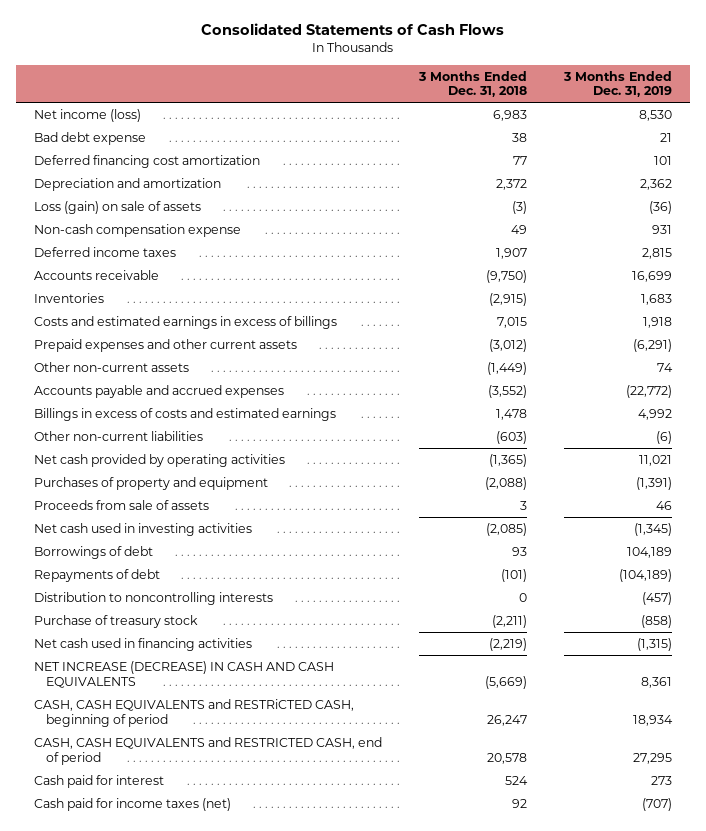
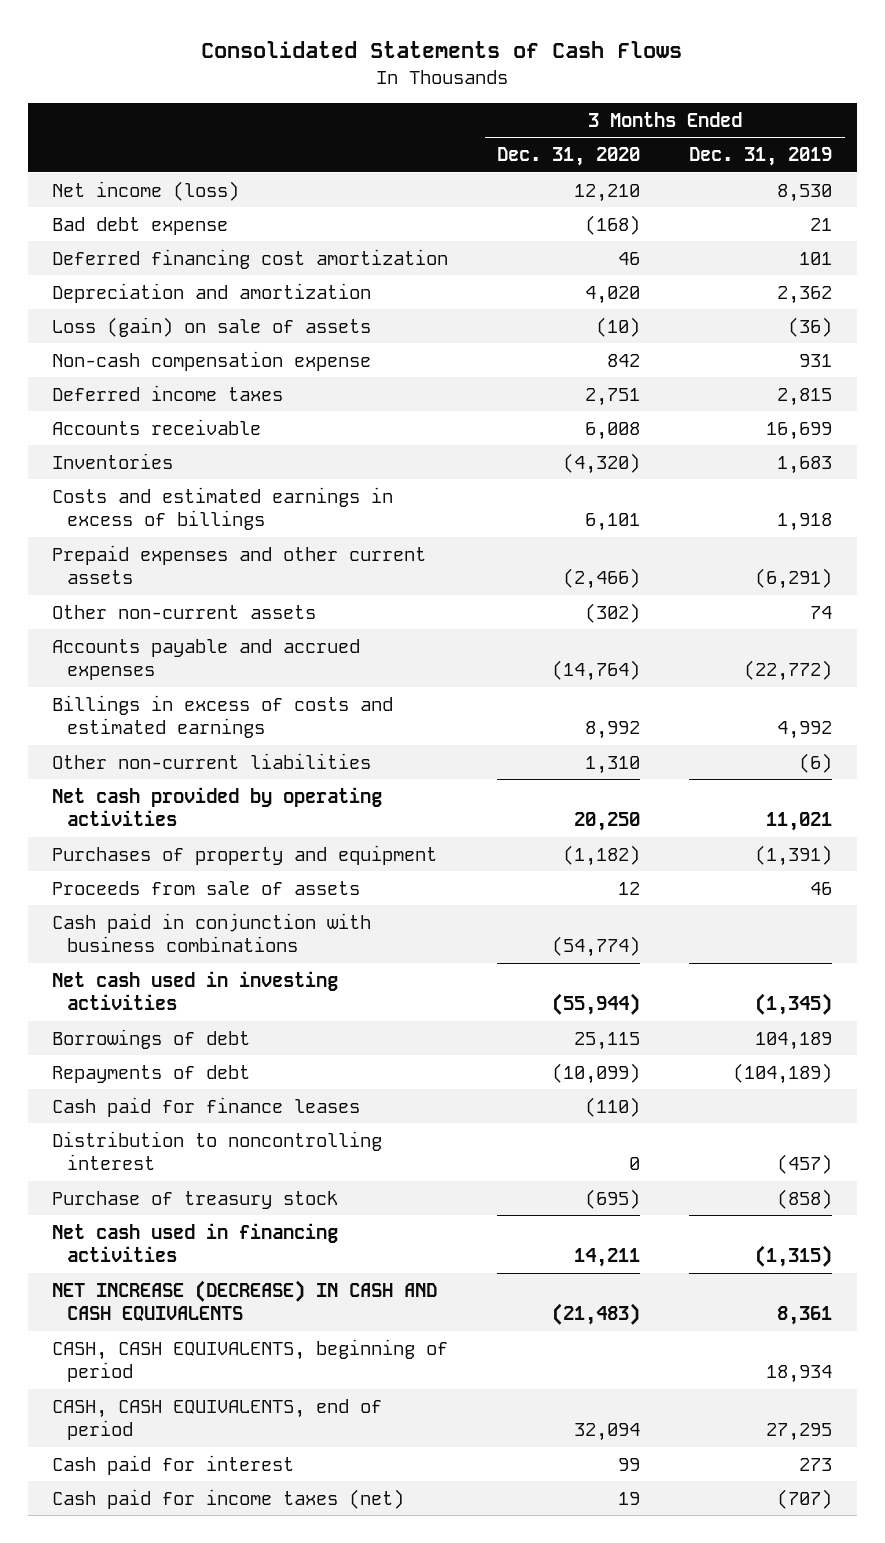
[417,70,527,98] 3 Months Ended Dec. 31, 2018 -> none
none -> [497,147,641,167] Dec. 31, 2020
none -> [52,912,372,953] Cash paid in conjunction with business combinations
none -> [52,1096,361,1117] Cash paid for finance leases
[34,591,274,605] Distribution to noncontrolling interests -> [52,1130,383,1171] Distribution to noncontrolling interest
[34,698,355,727] CASH, CASH EQUIVALENTS and RESTRiCTED CASH, beginning of period -> [52,1338,449,1383] CASH, CASH EQUIVALENTS, beginning of period
[34,736,383,765] CASH, CASH EQUIVALENTS and RESTRICTED CASH, end of period -> [52,1398,383,1441] CASH, CASH EQUIVALENTS, end of period

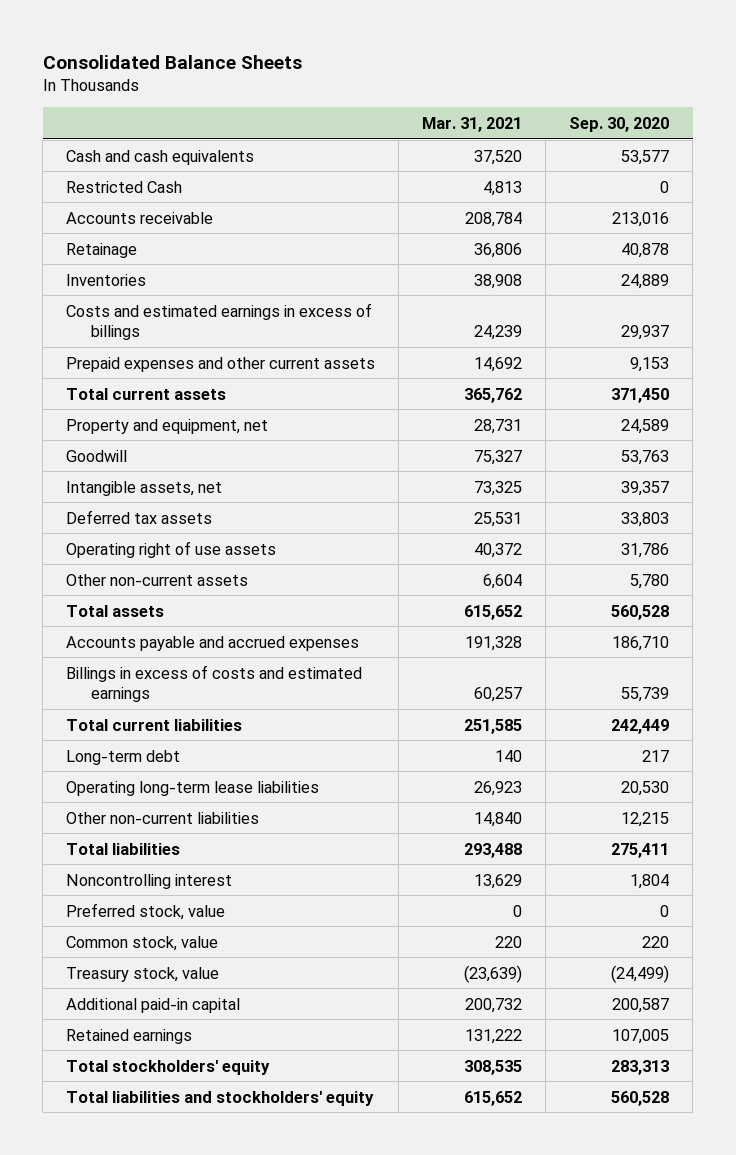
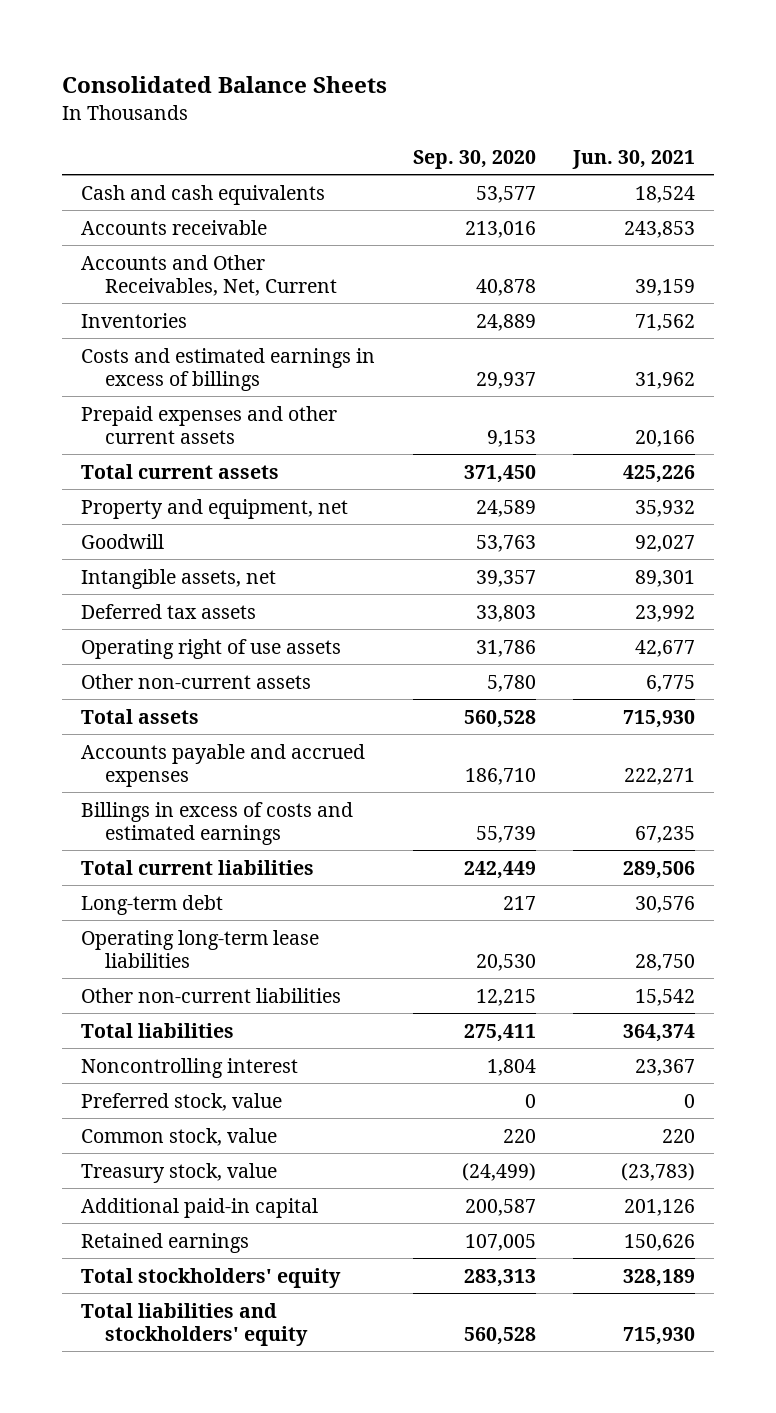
[422,116,523,132] Mar. 31, 2021 -> none
none -> [572,149,696,169] Jun. 30, 2021
[66,180,183,193] Restricted Cash -> none
[66,242,138,258] Retainage -> [81,254,337,296] Accounts and Other Receivables, Net, Current

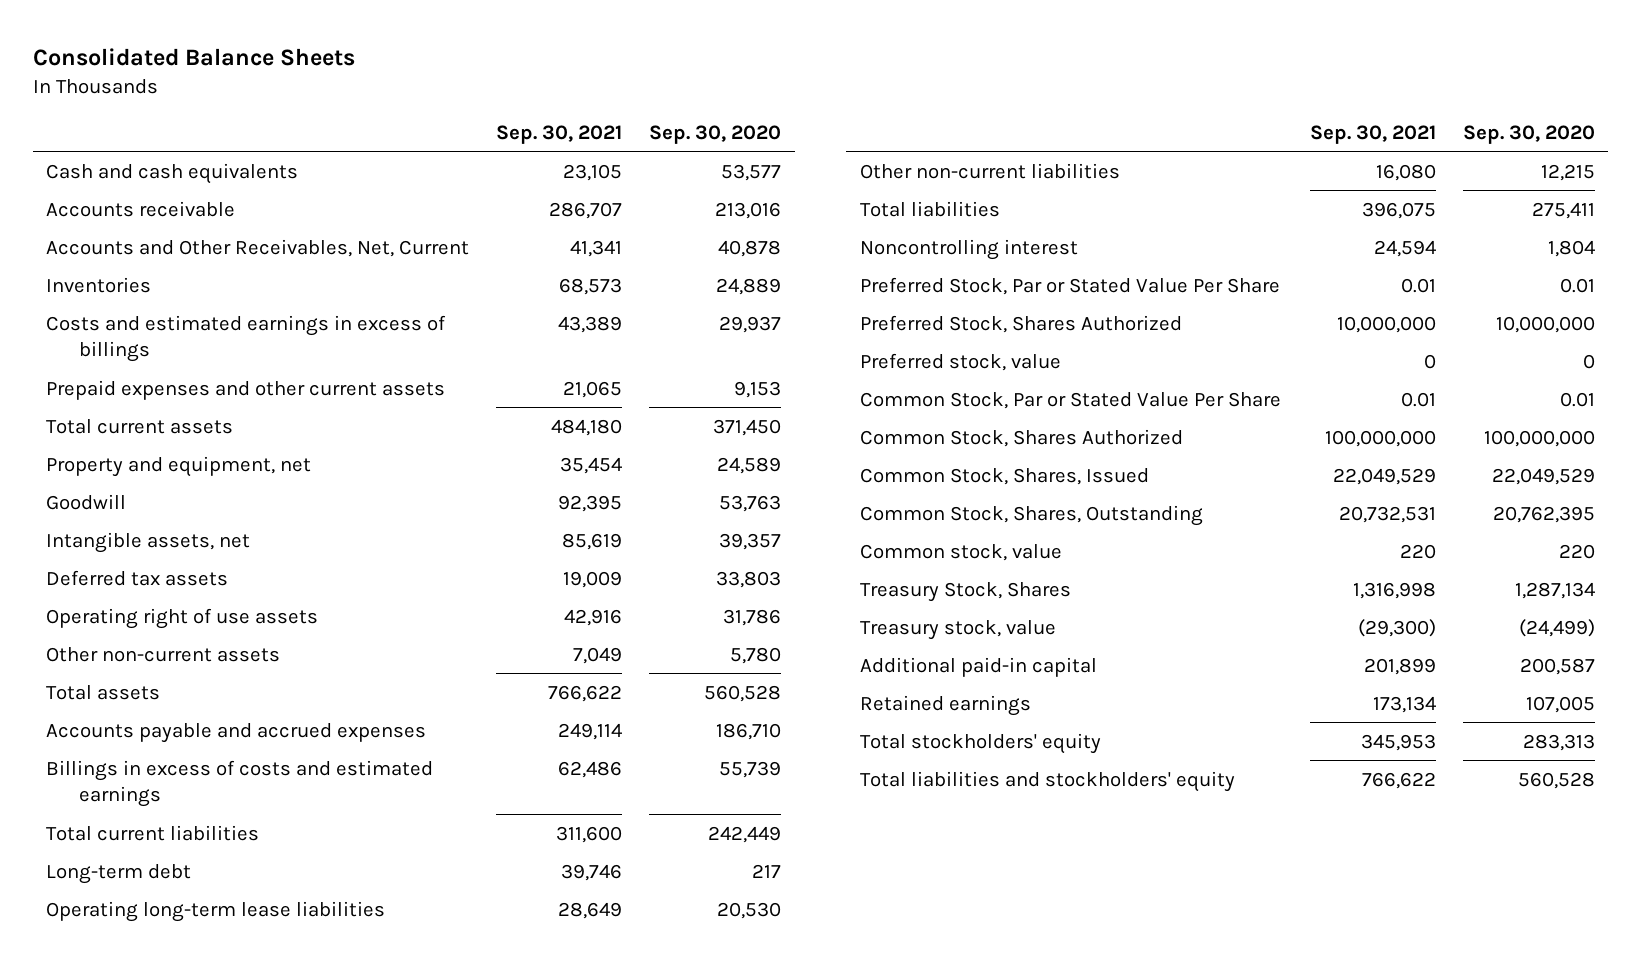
[572,149,696,169] Jun. 30, 2021 -> none
none -> [496,124,623,144] Sep. 30, 2021
none -> [859,276,1280,295] Preferred Stock, Par or Stated Value Per Share
none -> [859,314,1182,333] Preferred Stock, Shares Authorized
none -> [859,391,1281,409] Common Stock, Par or Stated Value Per Share
none -> [859,428,1183,447] Common Stock, Shares Authorized
none -> [859,467,1149,485] Common Stock, Shares, Issued
none -> [859,504,1203,526] Common Stock, Shares, Outstanding
none -> [859,581,1071,602] Treasury Stock, Shares

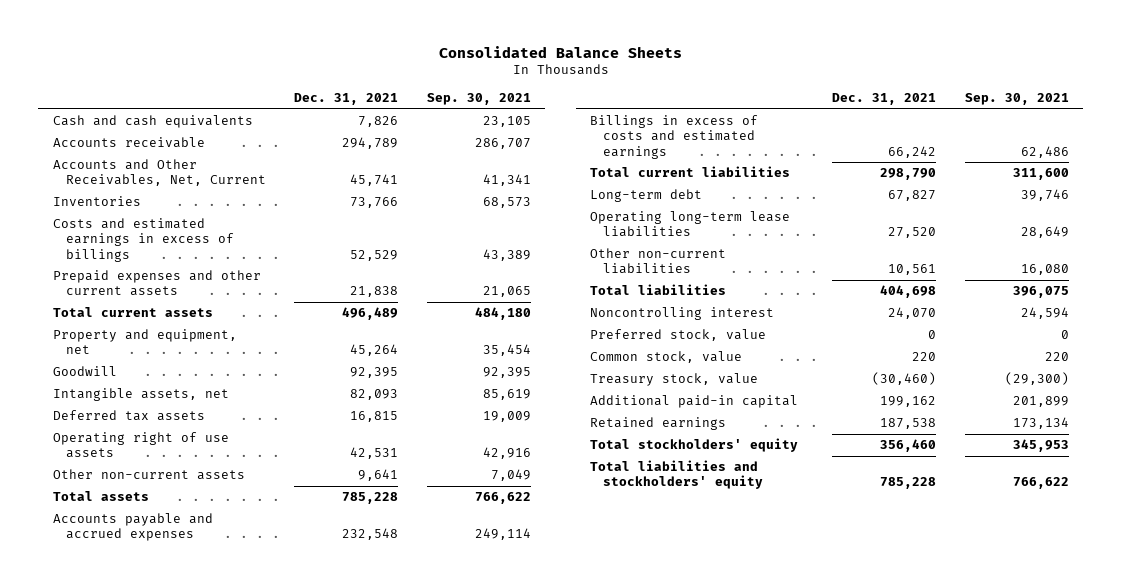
[649,124,782,144] Sep. 30, 2020 -> none
none -> [294,93,399,106] Dec. 31, 2021
[859,276,1280,295] Preferred Stock, Par or Stated Value Per Share -> none
[859,314,1182,333] Preferred Stock, Shares Authorized -> none
[859,391,1281,409] Common Stock, Par or Stated Value Per Share -> none
[859,428,1183,447] Common Stock, Shares Authorized -> none
[859,467,1149,485] Common Stock, Shares, Issued -> none
[859,504,1203,526] Common Stock, Shares, Outstanding -> none
[859,581,1071,602] Treasury Stock, Shares -> none

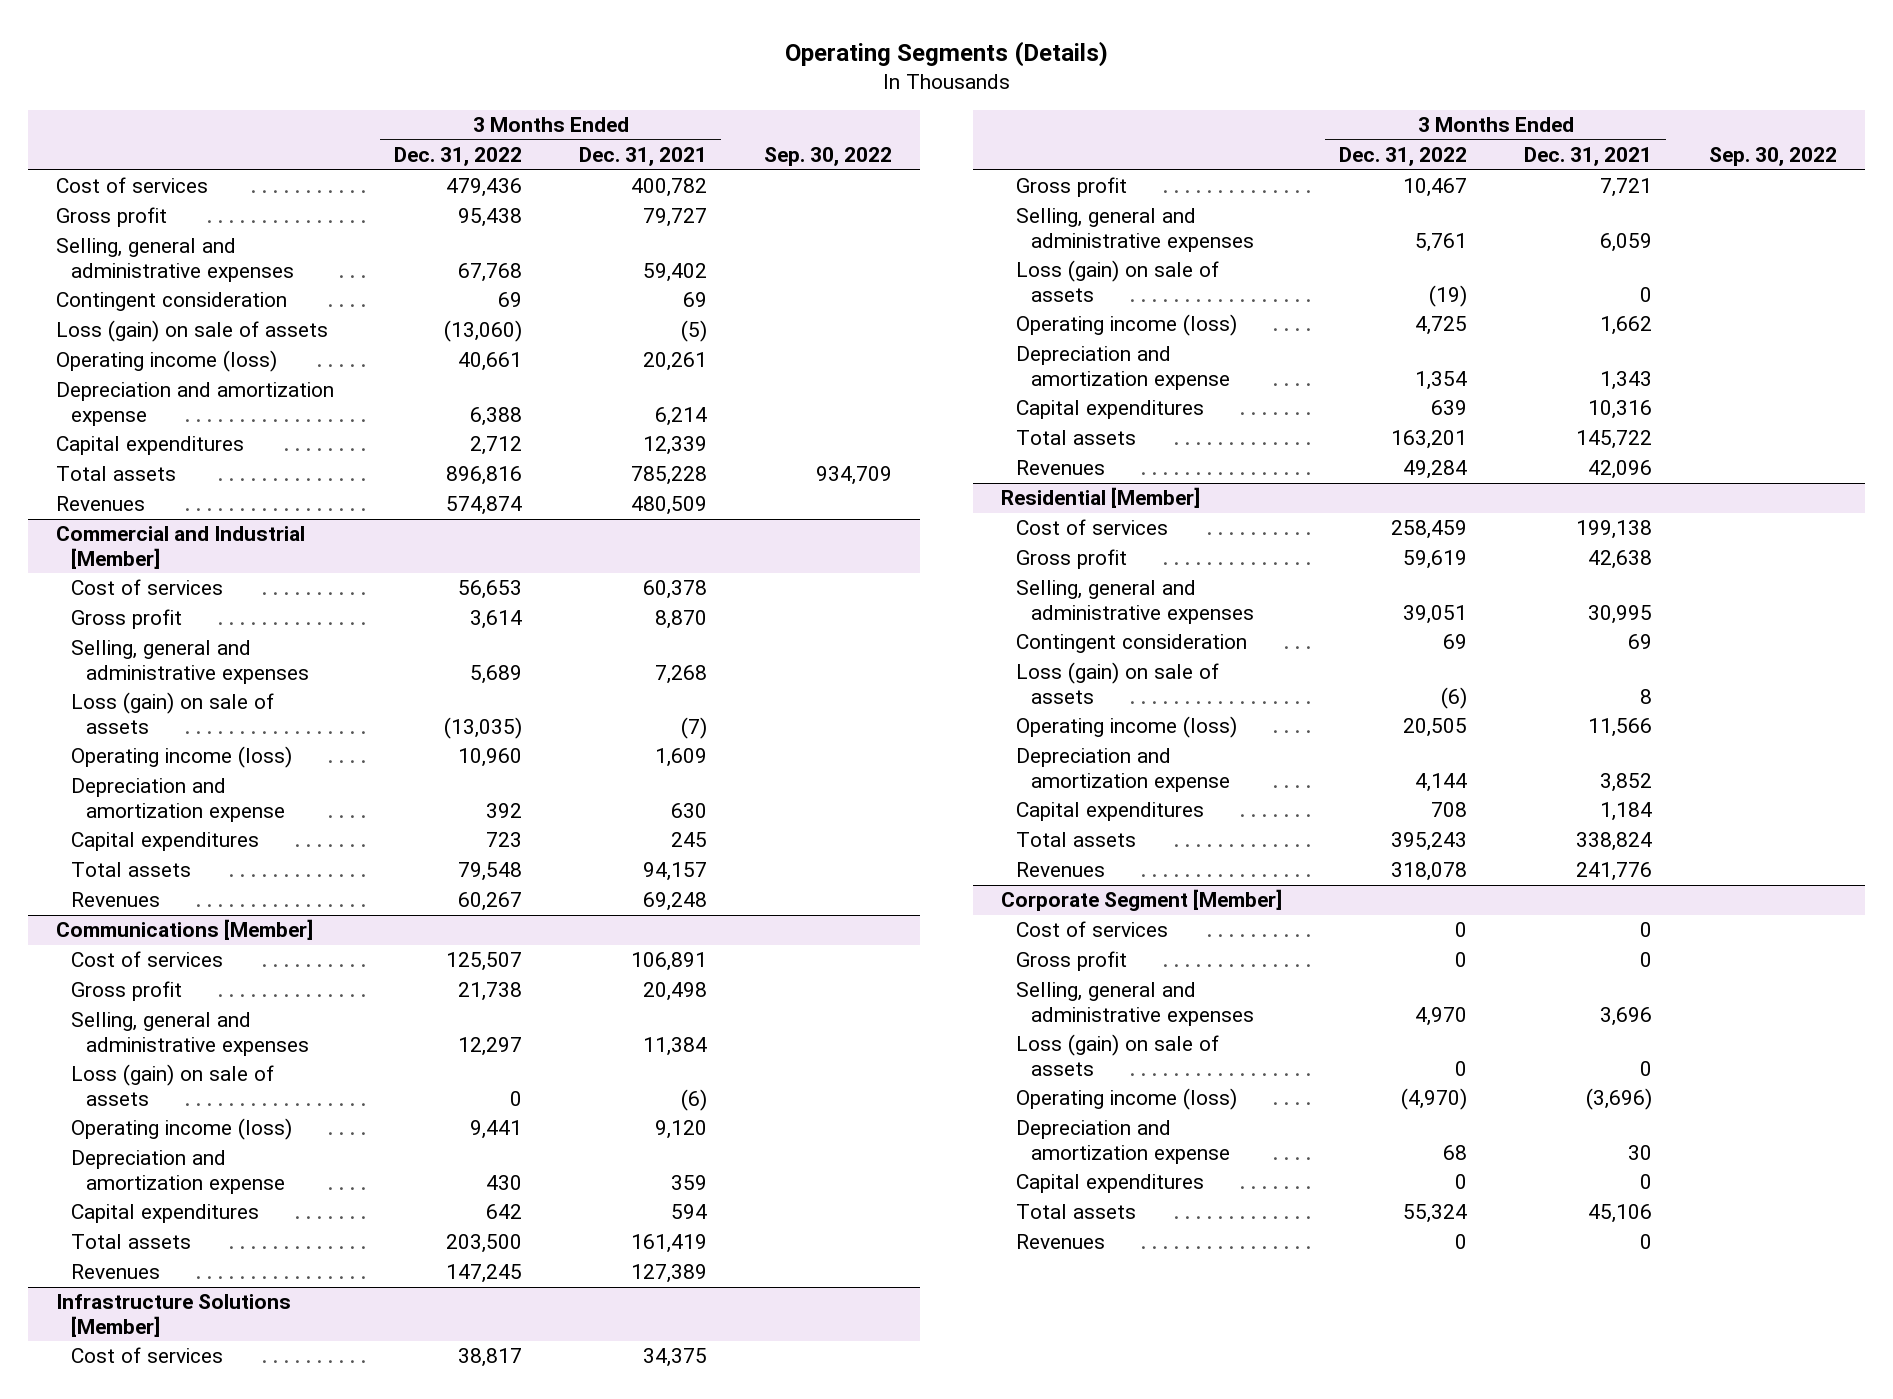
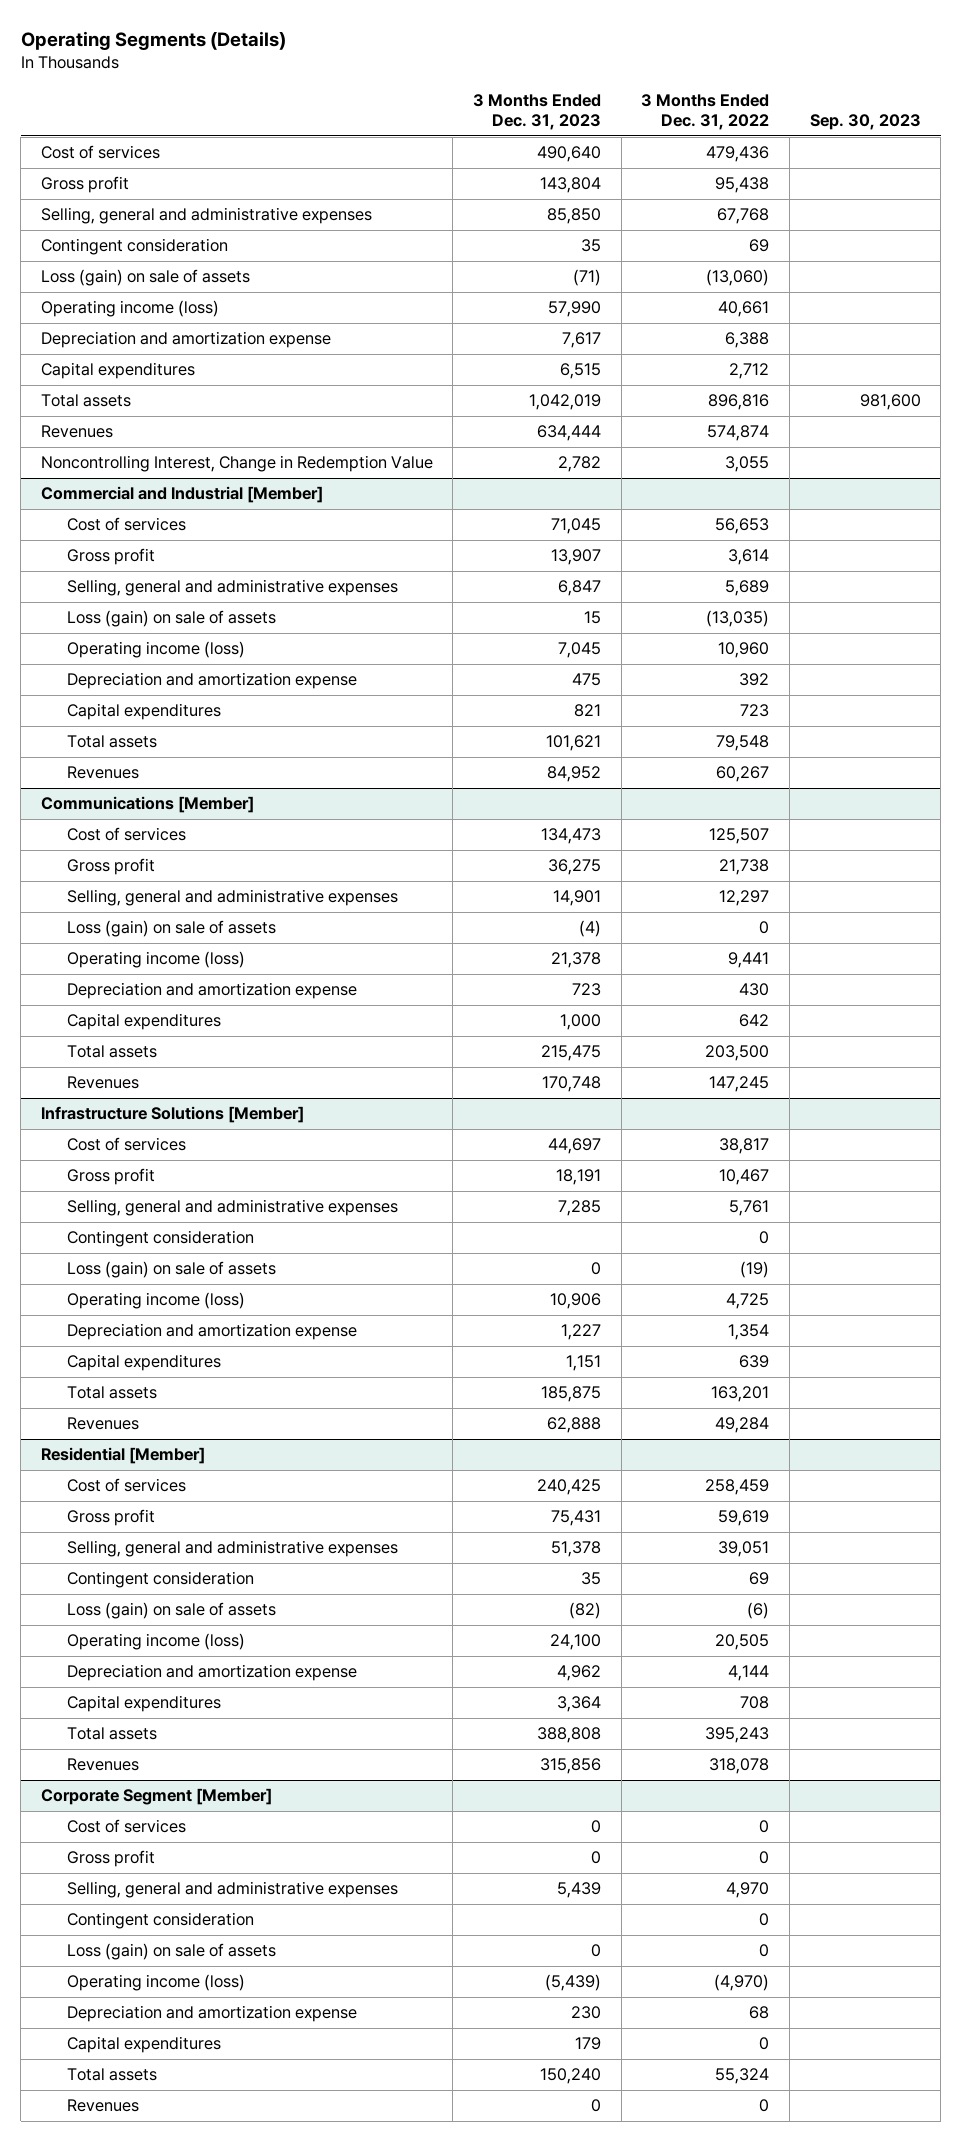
[579,147,708,167] Dec. 31, 2021 -> none
[764,147,893,167] Sep. 30, 2022 -> none
none -> [473,94,602,131] 3 Months Ended Dec. 31, 2023
none -> [809,114,921,131] Sep. 30, 2023
none -> [40,455,433,473] Noncontrolling Interest, Change in Redemption Value
none -> [66,1230,254,1248] Contingent consideration
none -> [66,1912,254,1930] Contingent consideration

